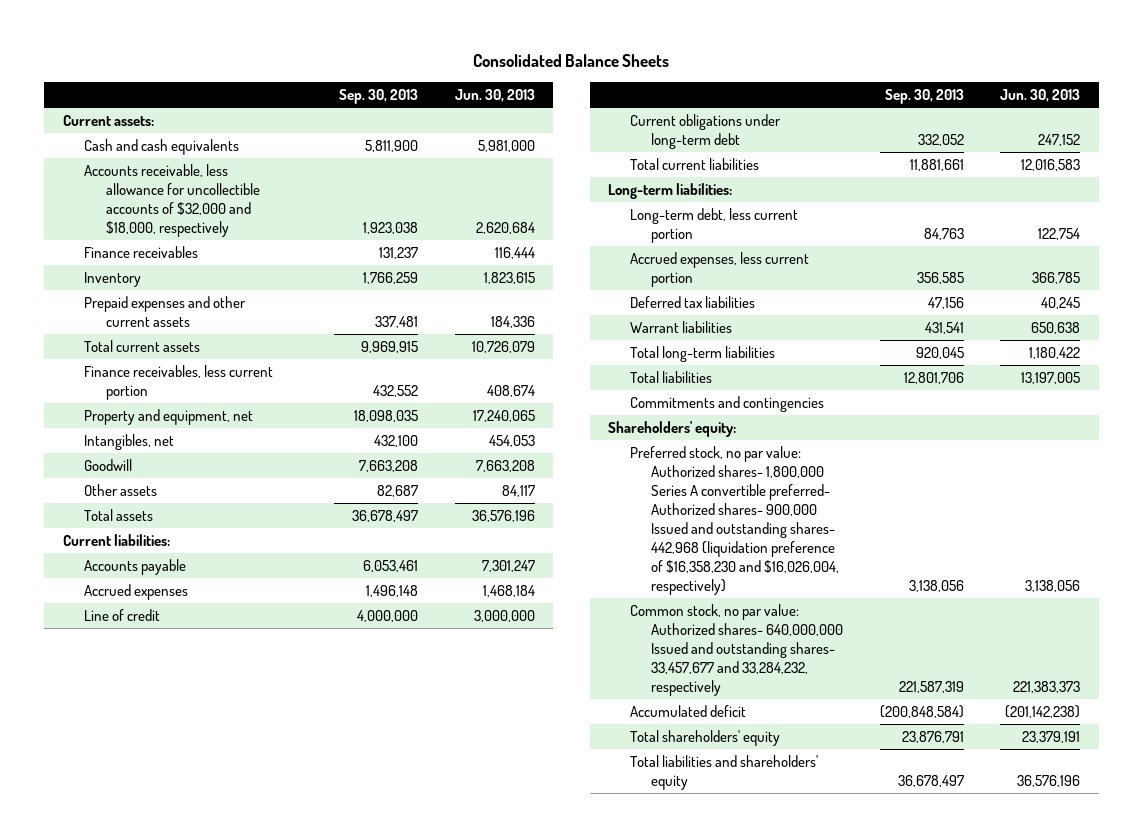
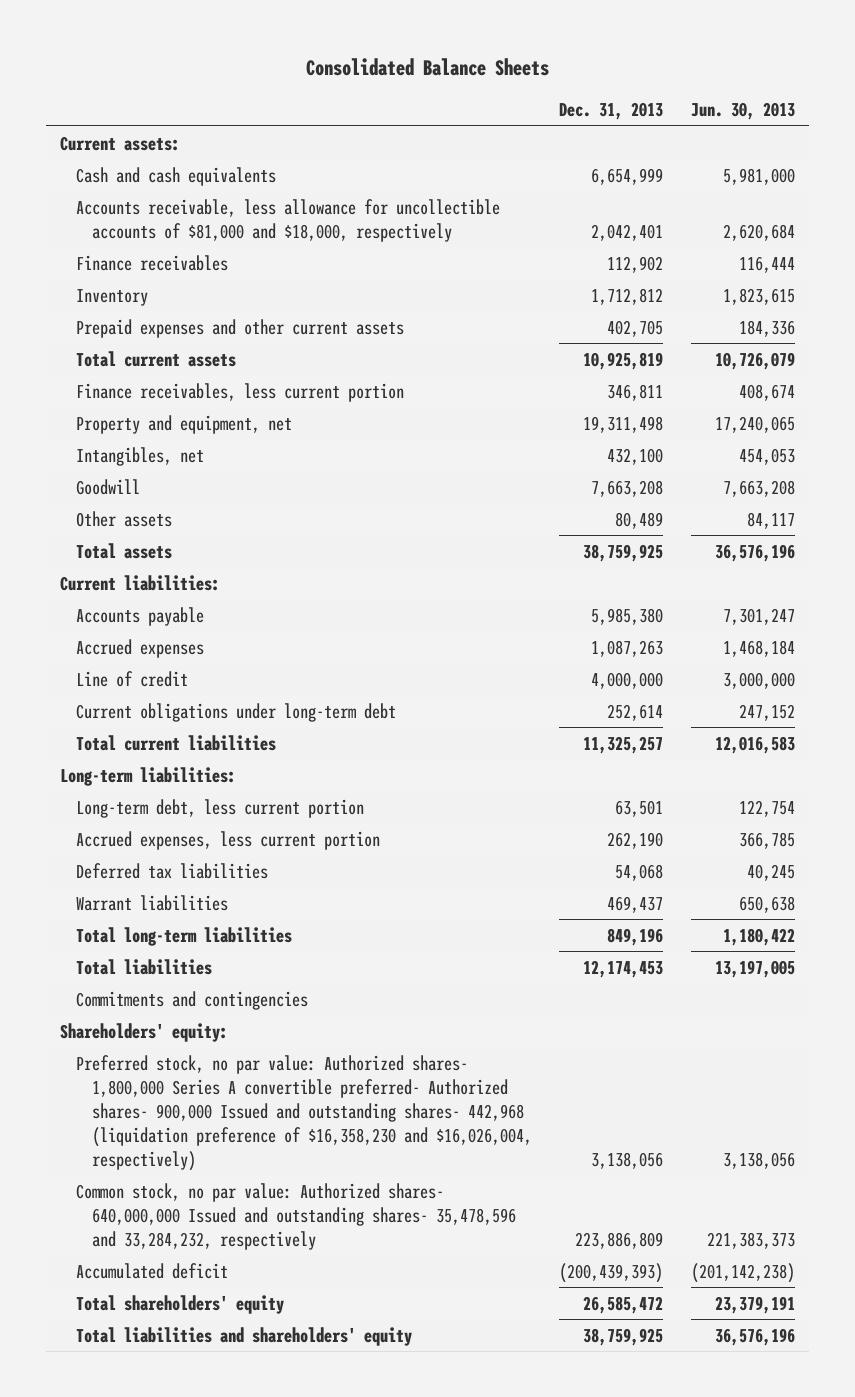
[339,88,419,104] Sep. 30, 2013 -> none
none -> [559,102,664,121] Dec. 31, 2013
[84,163,260,237] Accounts receivable, less allowance for uncollectible accounts of $32,000 and $18,000, respectively -> [75,198,500,242] Accounts receivable, less allowance for uncollectible accounts of $81,000 and $18,000, respectively
[629,603,844,696] Common stock, no par value: Authorized shares- 640,000,000 Issued and outstanding shares- 33,457,677 and 33,284,232, respectively -> [75,1182,516,1250] Common stock, no par value: Authorized shares- 640,000,000 Issued and outstanding shares- 35,478,596 and 33,284,232, respectively

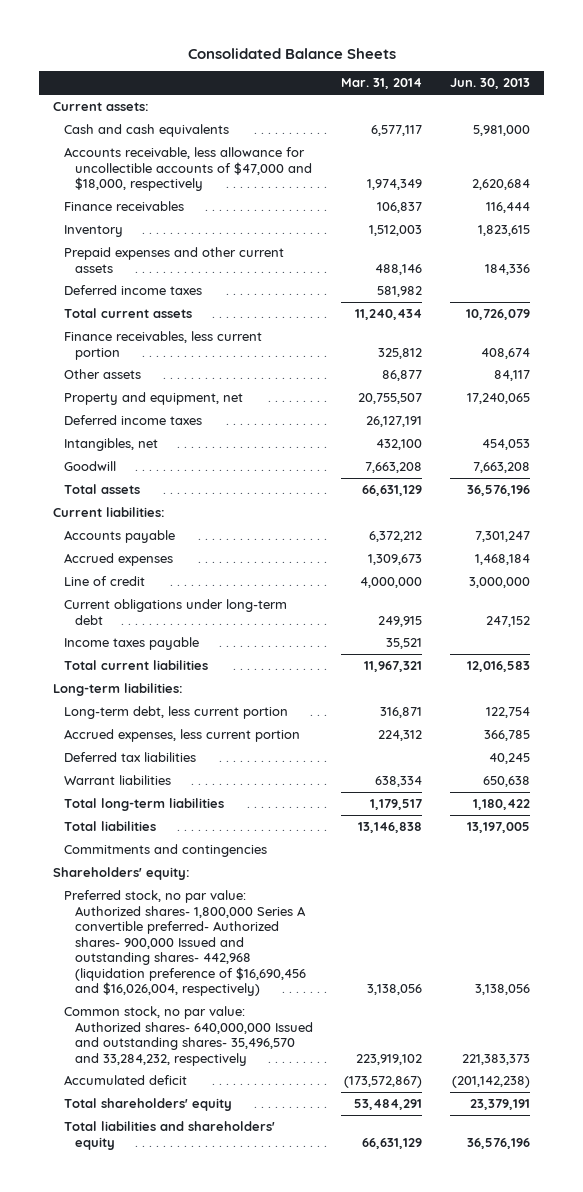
[559,102,664,121] Dec. 31, 2013 -> none
none -> [340,78,422,90] Mar. 31, 2014
[75,198,500,242] Accounts receivable, less allowance for uncollectible accounts of $81,000 and $18,000, respectively -> [63,146,312,192] Accounts receivable, less allowance for uncollectible accounts of $47,000 and $18,000, respectively
none -> [63,284,202,295] Deferred income taxes
[75,510,172,527] Other assets -> [63,368,141,379] Other assets
none -> [63,414,202,425] Deferred income taxes
none -> [63,636,199,650] Income taxes payable
[75,1054,532,1171] Preferred stock, no par value: Authorized shares- 1,800,000 Series A convertible preferred- Authorized shares- 900,000 Issued and outstanding shares- 442,968 (liquidation preference of $16,358,230 and $16,026,004, respectively) -> [63,889,306,997] Preferred stock, no par value: Authorized shares- 1,800,000 Series A convertible preferred- Authorized shares- 900,000 Issued and outstanding shares- 442,968 (liquidation preference of $16,690,456 and $16,026,004, respectively)
[75,1182,516,1250] Common stock, no par value: Authorized shares- 640,000,000 Issued and outstanding shares- 35,478,596 and 33,284,232, respectively -> [63,1005,313,1066] Common stock, no par value: Authorized shares- 640,000,000 Issued and outstanding shares- 35,496,570 and 33,284,232, respectively

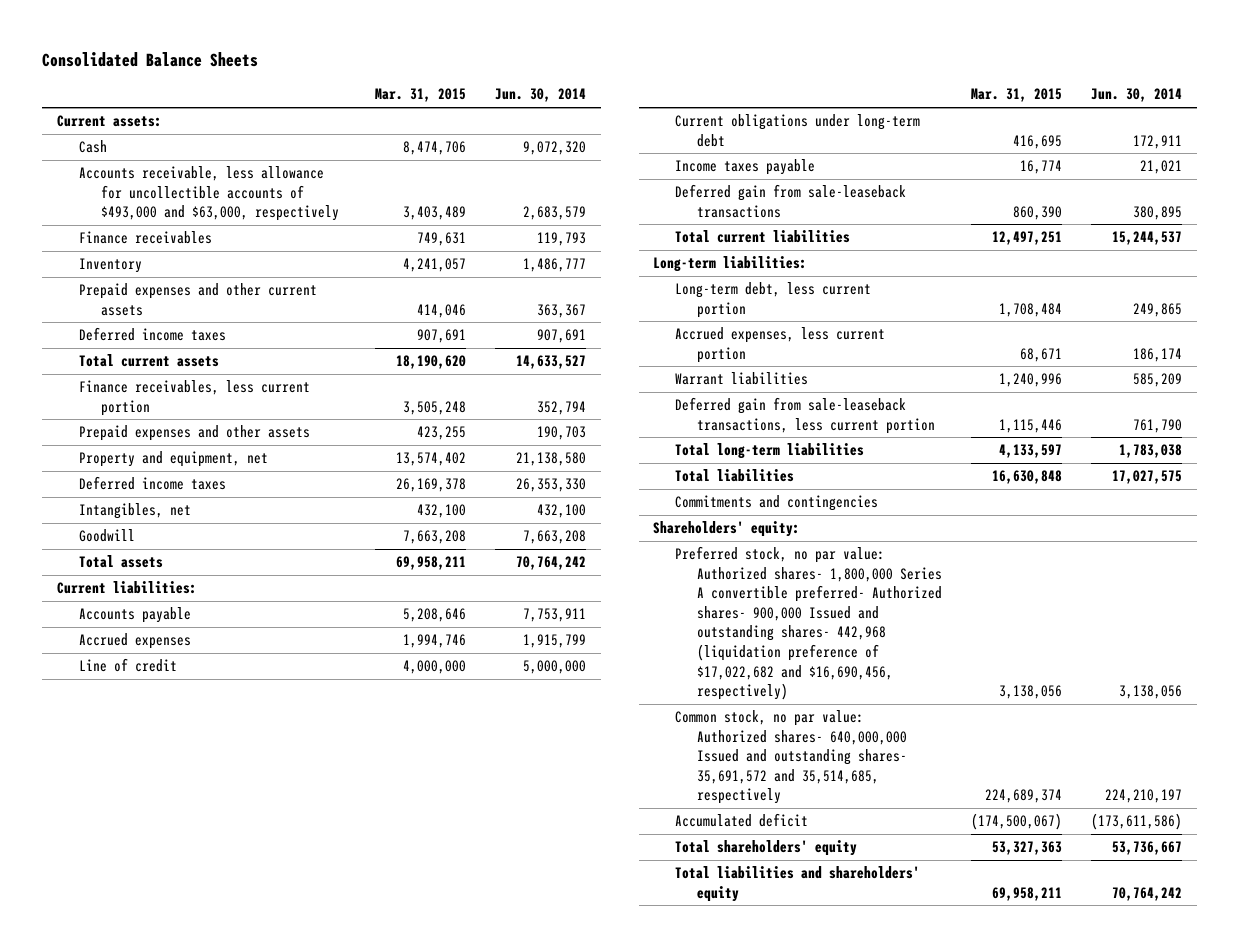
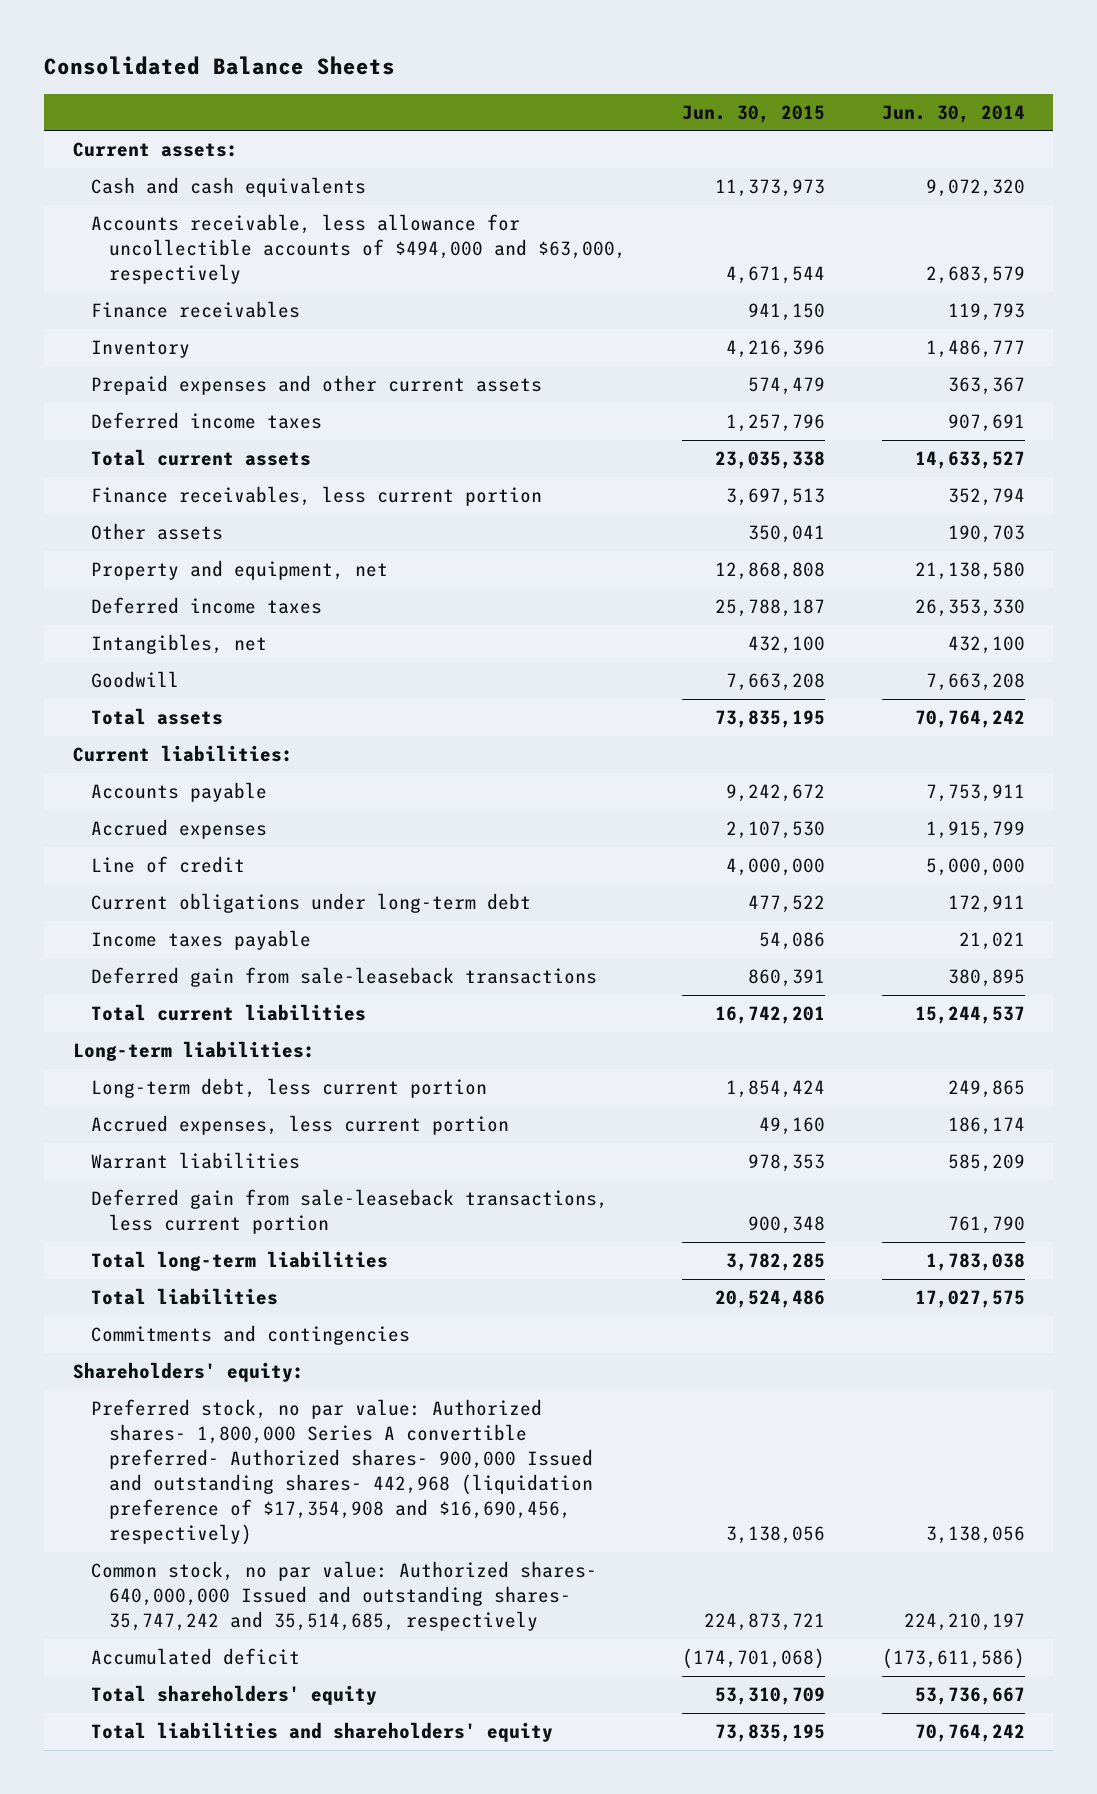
[374,88,466,103] Mar. 31, 2015 -> none
none -> [682,104,826,123] Jun. 30, 2015
[78,140,107,154] Cash -> [90,177,366,198] Cash and cash equivalents
[78,166,339,222] Accounts receivable, less allowance for uncollectible accounts of $493,000 and $63,000, respectively -> [90,214,627,285] Accounts receivable, less allowance for uncollectible accounts of $494,000 and $63,000, respectively
[78,425,310,442] Prepaid expenses and other assets -> [90,523,223,541] Other assets
[674,546,942,701] Preferred stock, no par value: Authorized shares- 1,800,000 Series A convertible preferred- Authorized shares- 900,000 Issued and outstanding shares- 442,968 (liquidation preference of $17,022,682 and $16,690,456, respectively) -> [90,1399,594,1546] Preferred stock, no par value: Authorized shares- 1,800,000 Series A convertible preferred- Authorized shares- 900,000 Issued and outstanding shares- 442,968 (liquidation preference of $17,354,908 and $16,690,456, respectively)
[674,710,907,805] Common stock, no par value: Authorized shares- 640,000,000 Issued and outstanding shares- 35,691,572 and 35,514,685, respectively -> [90,1561,597,1632] Common stock, no par value: Authorized shares- 640,000,000 Issued and outstanding shares- 35,747,242 and 35,514,685, respectively

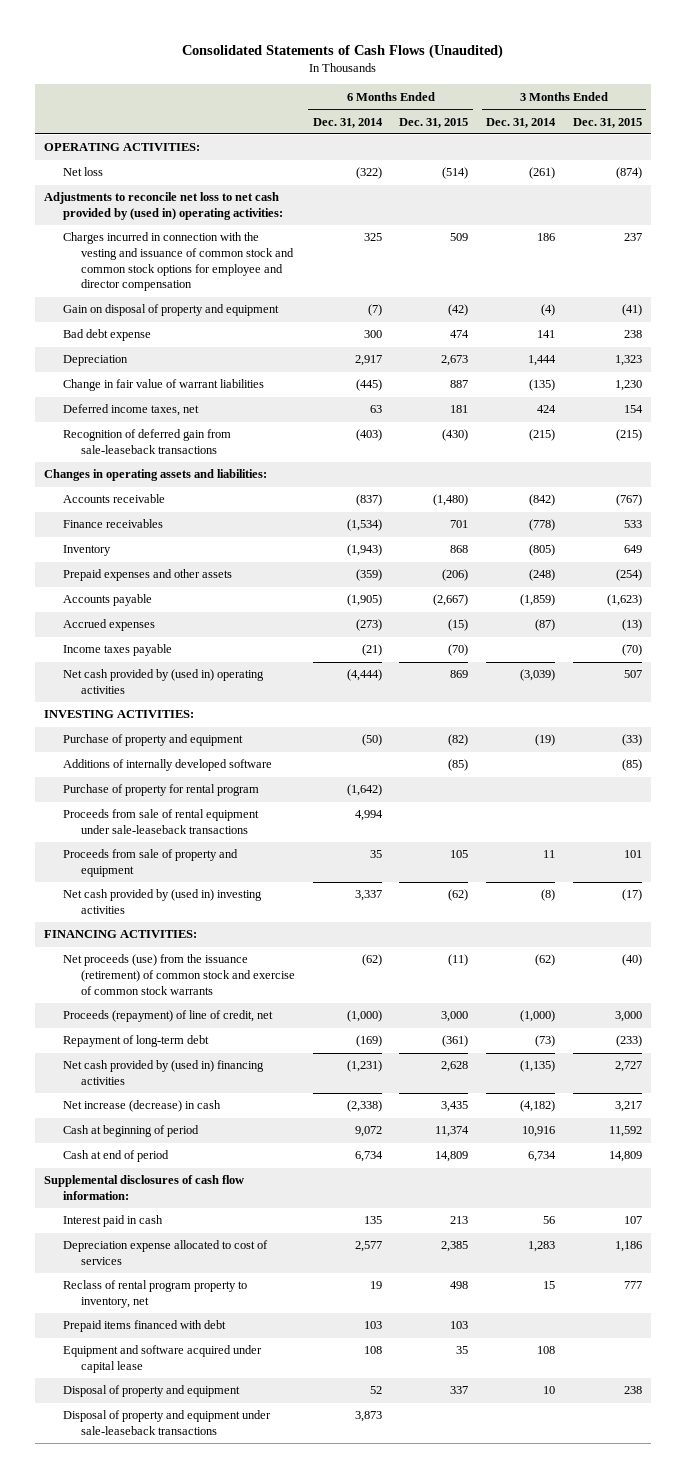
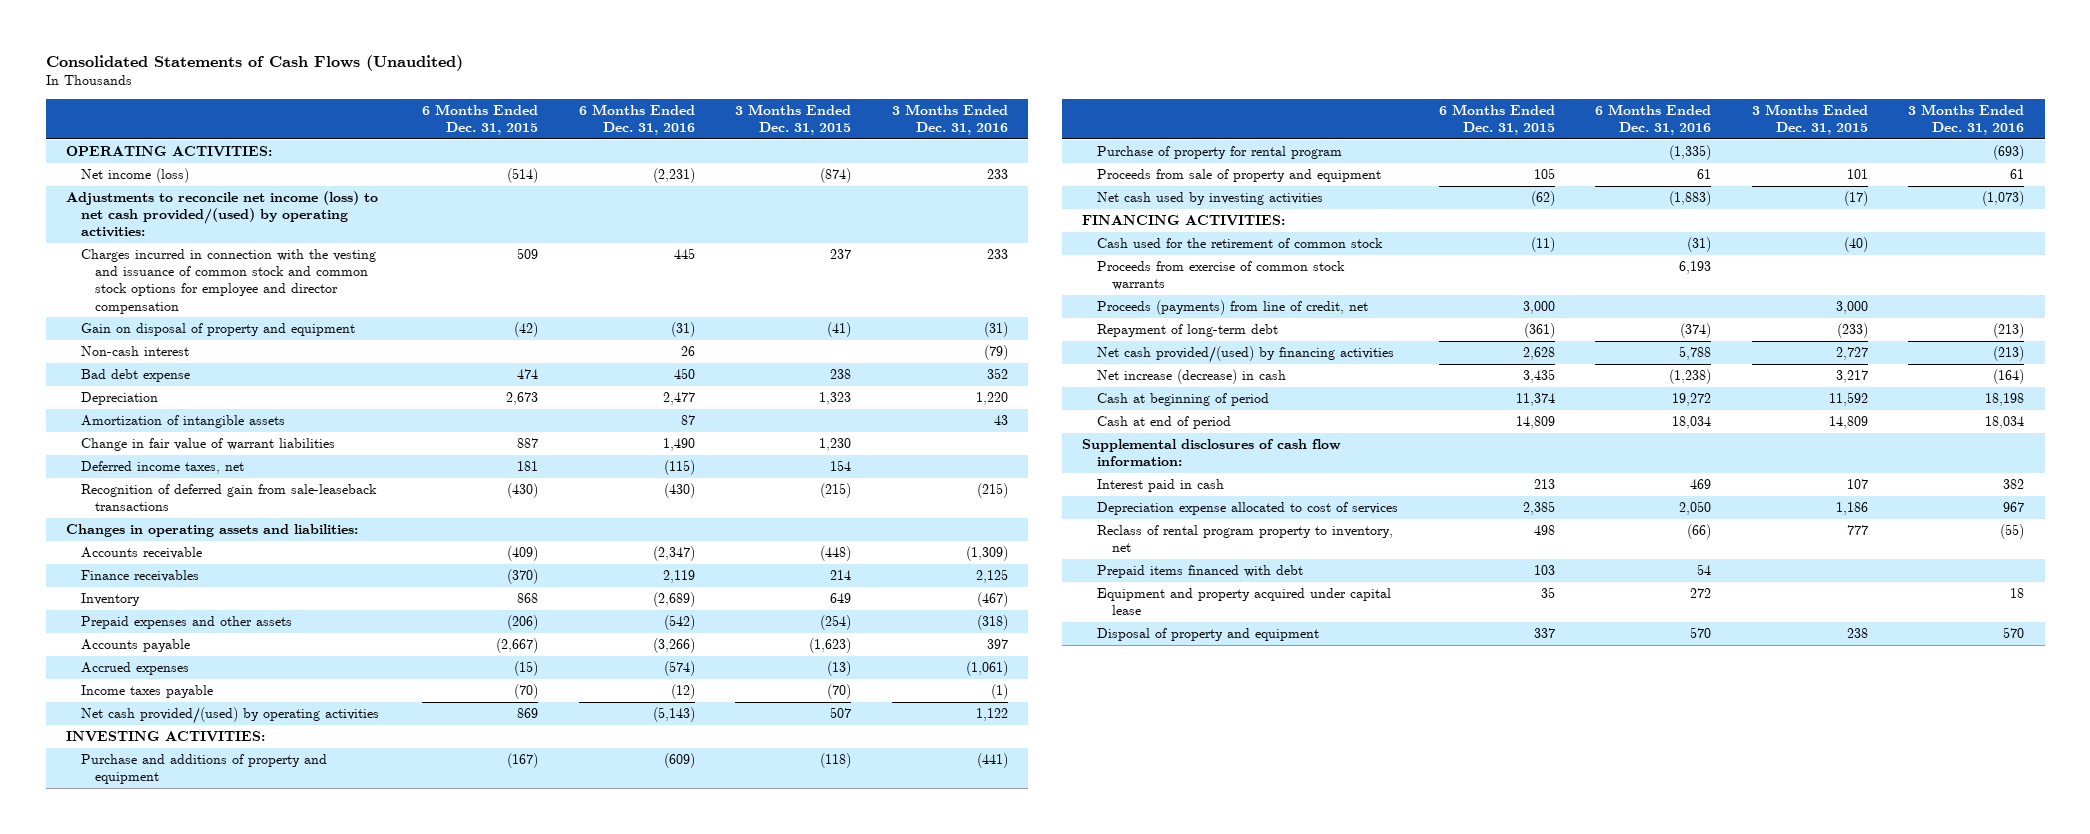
[312,117,383,128] Dec. 31, 2014 -> none
[486,117,557,128] Dec. 31, 2014 -> none
none -> [578,103,695,135] 6 Months Ended Dec. 31, 2016
none -> [891,103,1008,135] 3 Months Ended Dec. 31, 2016
[62,167,103,177] Net loss -> [80,168,189,184] Net income (loss)
[43,192,283,221] Adjustments to reconcile net loss to net cash provided by (used in) operating activities: -> [65,191,378,238] Adjustments to reconcile net income (loss) to net cash provided/(used) by operating activities:
none -> [80,346,189,357] Non-cash interest
none -> [80,415,285,429] Amortization of intangible assets
[433,494,469,507] (1,480) -> [507,546,539,562] (409)
[615,494,642,507] (767) -> [820,546,852,562] (448)
[450,520,469,529] 701 -> [507,569,539,585] (370)
[623,520,642,529] 533 -> [830,570,852,581] 214
[62,669,264,695] Net cash provided by (used in) operating activities -> [80,707,379,725] Net cash provided/(used) by operating activities
[62,759,272,772] Additions of internally developed software -> none
[62,734,243,747] Purchase of property and equipment -> [80,754,327,785] Purchase and additions of property and equipment
[448,734,469,747] (82) -> [507,753,539,769] (167)
[621,734,642,747] (33) -> [820,753,852,769] (118)
[62,809,259,835] Proceeds from sale of rental equipment under sale-leaseback transactions -> none
[62,889,262,915] Net cash provided by (used in) investing activities -> [1097,192,1324,206] Net cash used by investing activities
[62,954,296,995] Net proceeds (use) from the issuance (retirement) of common stock and exercise of common stock warrants -> [1097,238,1384,249] Cash used for the retirement of common stock
none -> [1097,261,1346,291] Proceeds from exercise of common stock warrants
[62,1010,273,1023] Proceeds (repayment) of line of credit, net -> [1097,300,1369,316] Proceeds (payments) from line of credit, net
[62,1060,264,1086] Net cash provided by (used in) financing activities -> [1097,346,1395,364] Net cash provided/(used) by financing activities
[62,1345,262,1374] Equipment and software acquired under capital lease -> [1097,588,1392,616] Equipment and property acquired under capital lease
[62,1410,271,1436] Disposal of property and equipment under sale-leaseback transactions -> none

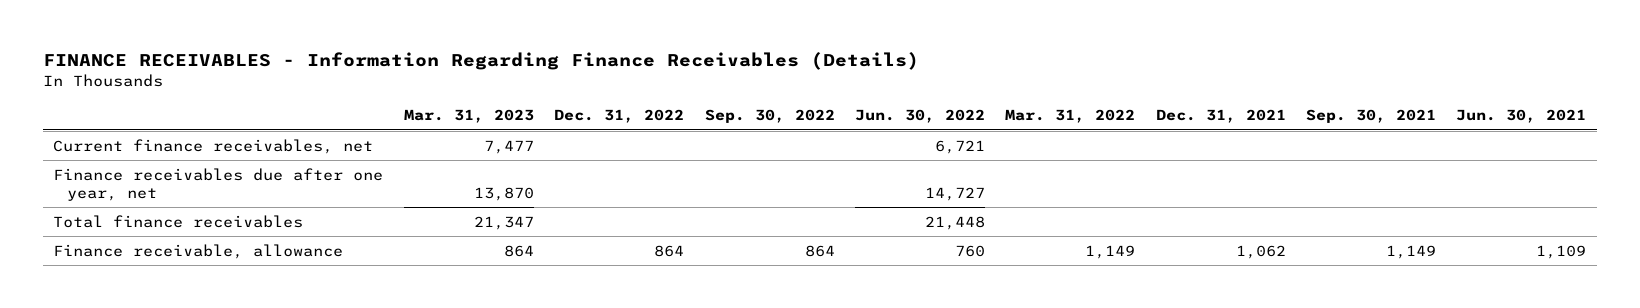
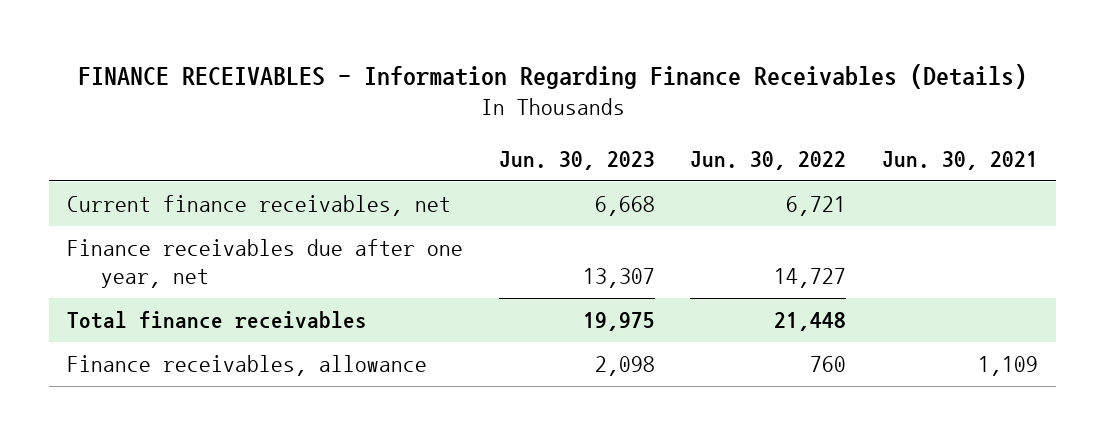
[403,109,534,124] Mar. 31, 2023 -> none
[554,109,685,124] Dec. 31, 2022 -> none
[704,109,835,124] Sep. 30, 2022 -> none
[1005,109,1136,124] Mar. 31, 2022 -> none
[1155,109,1286,124] Dec. 31, 2021 -> none
[1306,109,1437,124] Sep. 30, 2021 -> none
none -> [498,150,655,170] Jun. 30, 2023
[53,243,344,259] Finance receivable, allowance -> [67,355,428,377] Finance receivables, allowance

